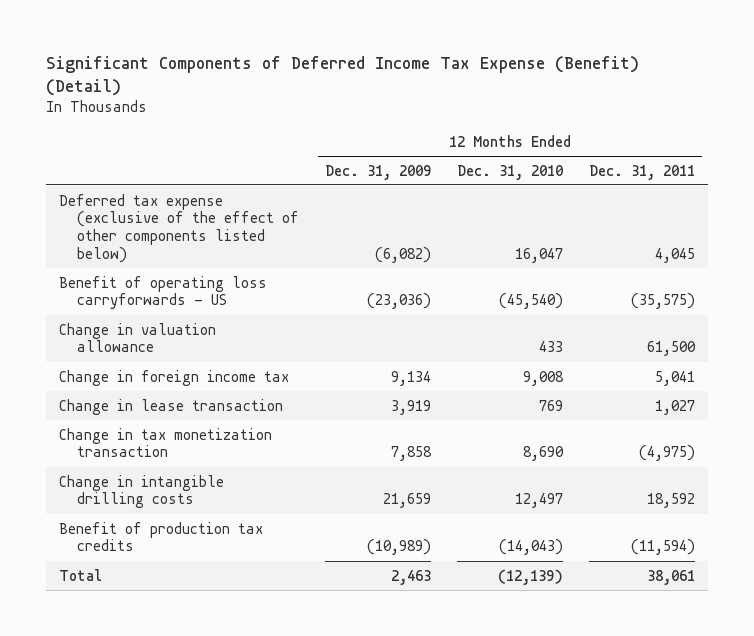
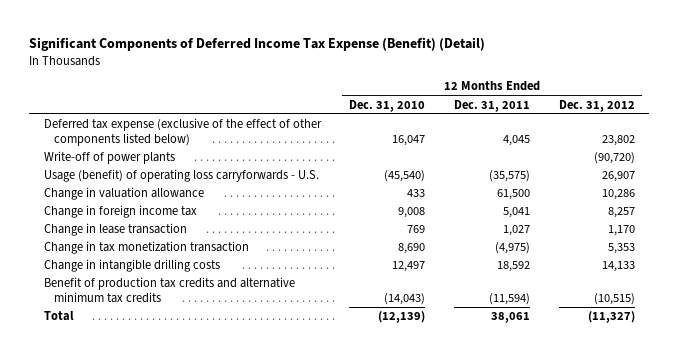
[324,164,431,180] Dec. 31, 2009 -> none
none -> [559,99,636,112] Dec. 31, 2012
none -> [43,151,175,165] Write-off of power plants
[59,275,268,310] Benefit of operating loss carryforwards - US -> [43,169,319,183] Usage (benefit) of operating loss carryforwards - U.S.
[59,521,264,552] Benefit of production tax credits -> [43,277,295,304] Benefit of production tax credits and alternative minimum tax credits

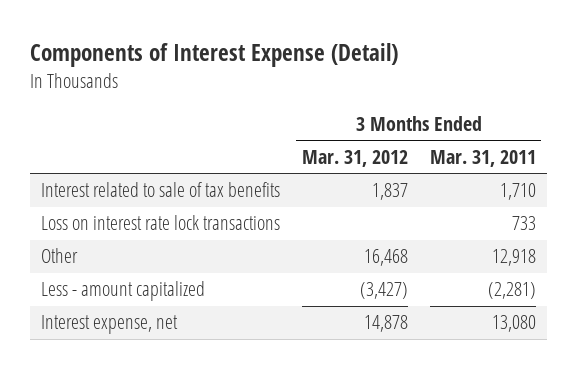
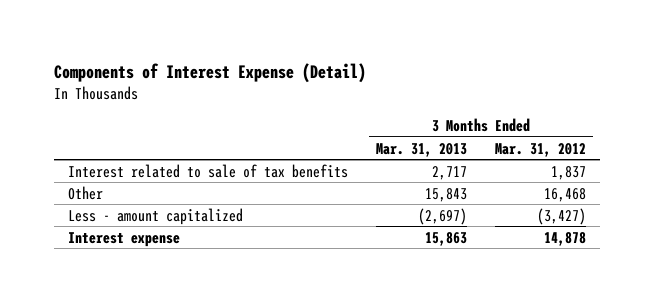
[429,150,536,168] Mar. 31, 2011 -> none
none -> [376,142,468,157] Mar. 31, 2013
[40,215,280,231] Loss on interest rate lock transactions -> none
[40,315,178,335] Interest expense, net -> [68,231,181,247] Interest expense

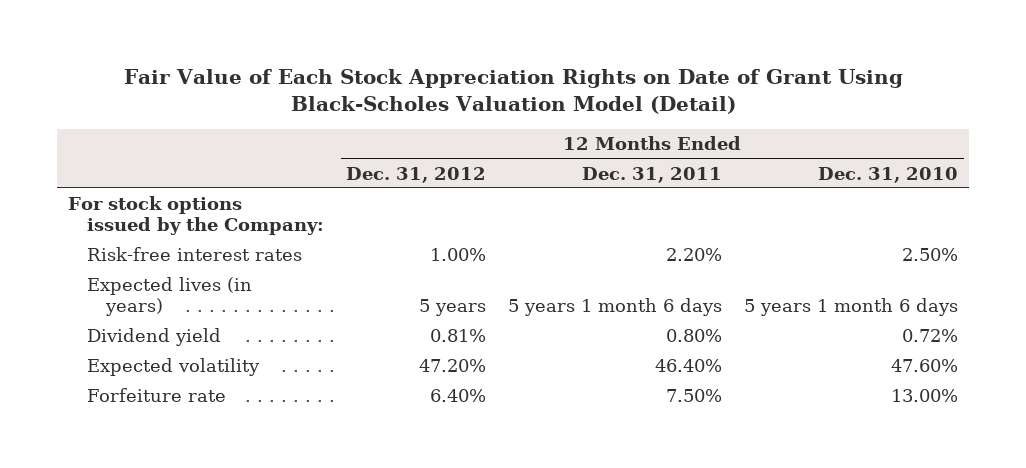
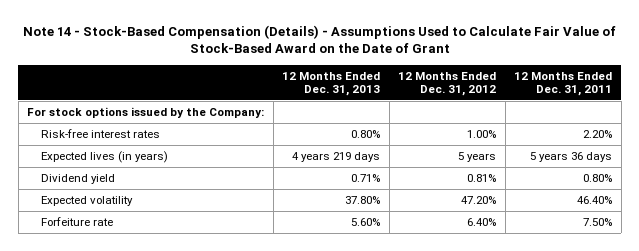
[124,69,904,115] Fair Value of Each Stock Appreciation Rights on Date of Grant Using Black-Scholes Valuation Model (Detail) -> [22,24,616,54] Note 14 - Stock-Based Compensation (Details) - Assumptions Used to Calculate Fair Value of Stock-Based Award on the Date of Grant
[818,166,959,183] Dec. 31, 2010 -> none
none -> [282,71,381,96] 12 Months Ended Dec. 31, 2013
[508,298,723,317] 5 years 1 month 6 days -> [530,151,613,162] 5 years 36 days

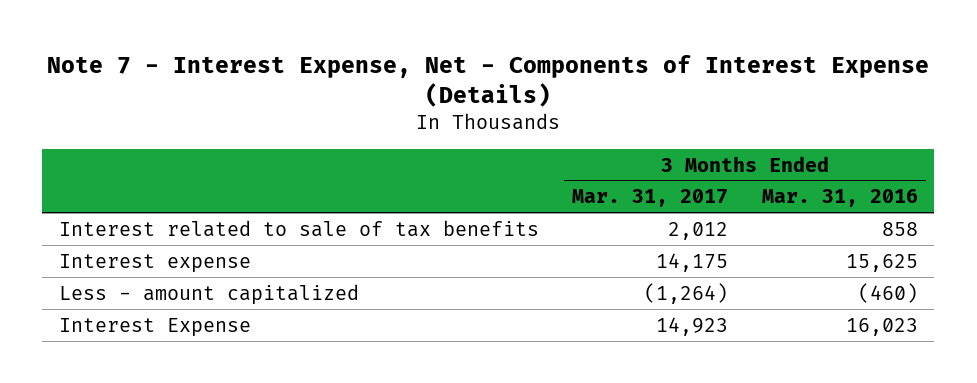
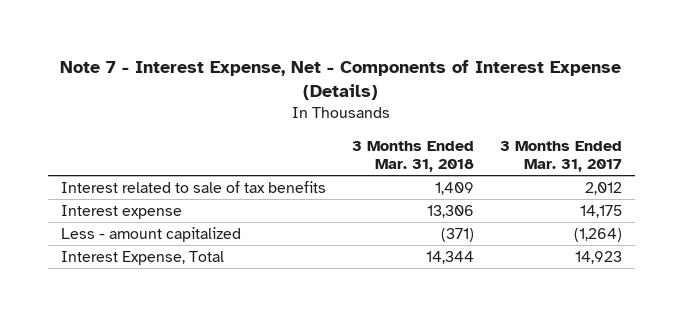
[761,189,918,208] Mar. 31, 2016 -> none
none -> [351,140,474,173] 3 Months Ended Mar. 31, 2018
[59,317,252,337] Interest Expense -> [61,250,225,265] Interest Expense, Total

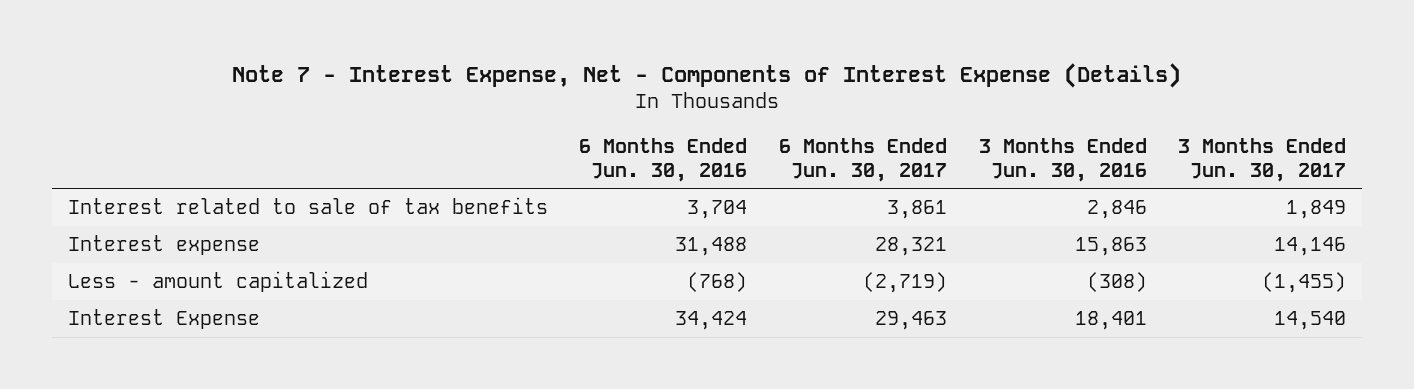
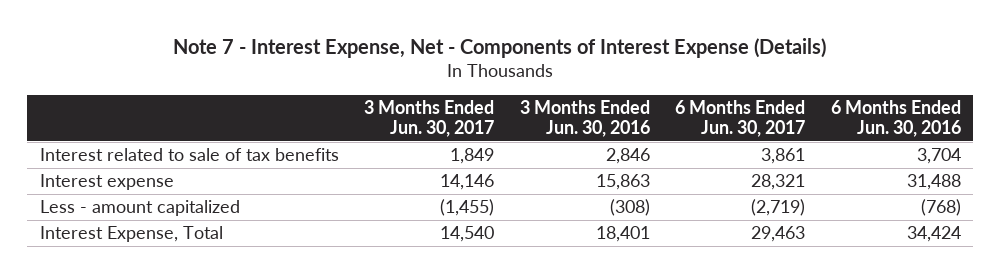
[67,309,260,330] Interest Expense -> [39,226,223,243] Interest Expense, Total

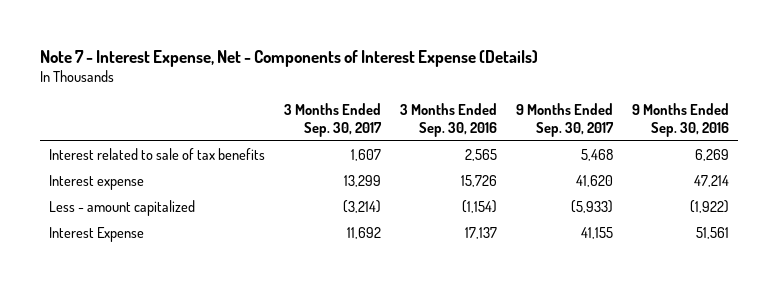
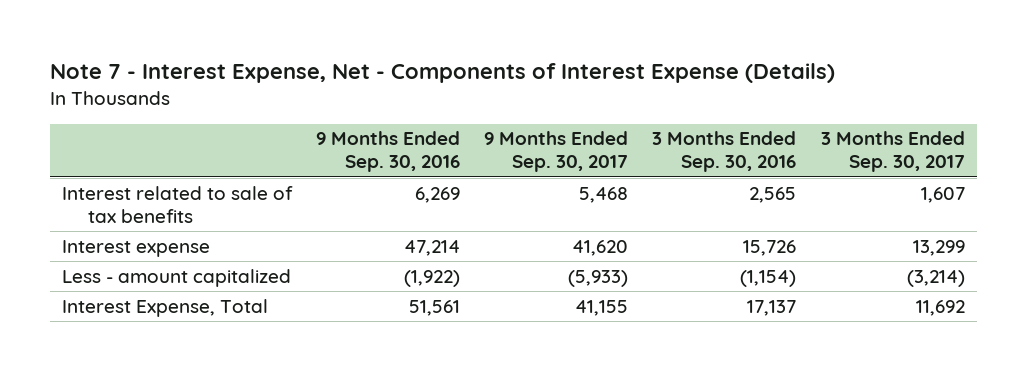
[49,227,145,243] Interest Expense -> [61,298,268,317] Interest Expense, Total

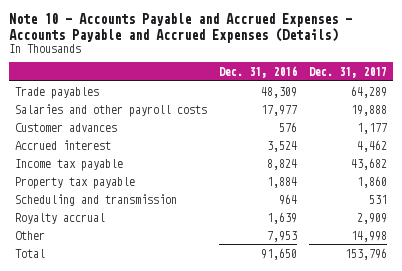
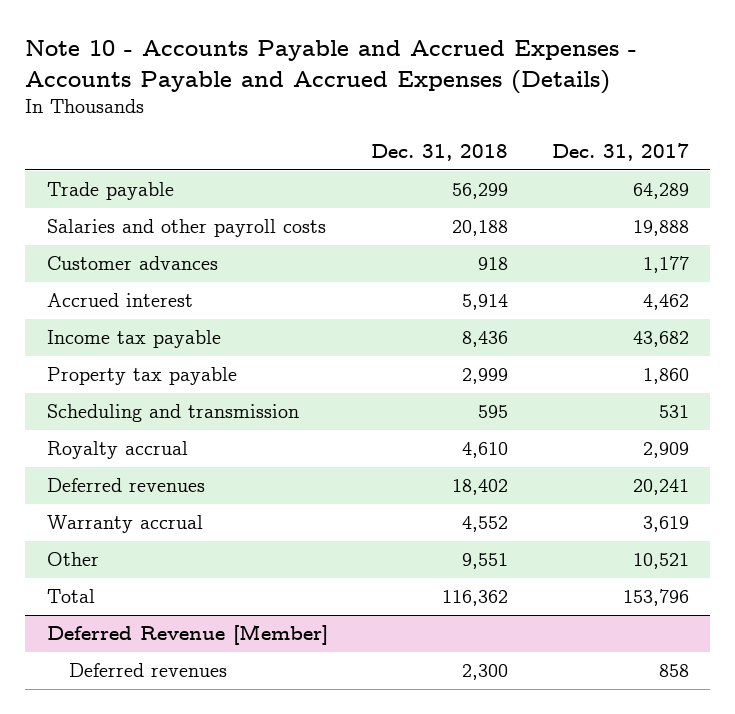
[219,66,298,79] Dec. 31, 2016 -> none
none -> [371,144,509,162] Dec. 31, 2018
[15,86,100,99] Trade payables -> [46,182,174,201] Trade payable
none -> [46,478,205,493] Deferred revenues
none -> [46,515,203,534] Warranty accrual
[350,230,387,242] 14,998 -> [632,553,689,570] 10,521
none -> [46,624,328,646] Deferred Revenue [Member]
none -> [68,663,227,678] Deferred revenues

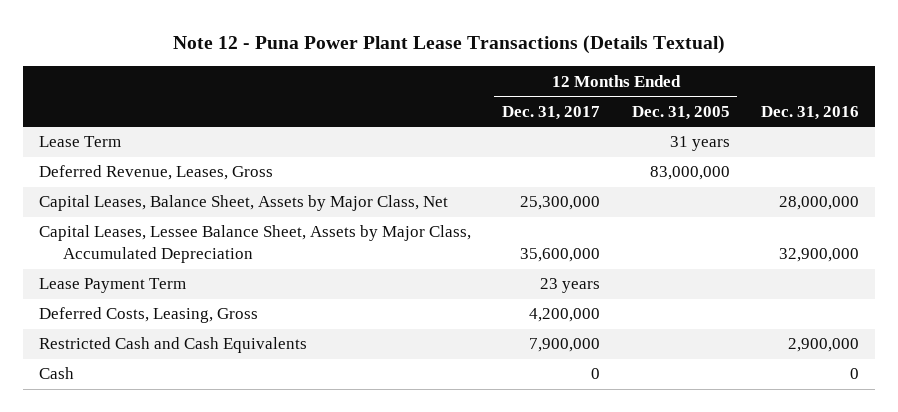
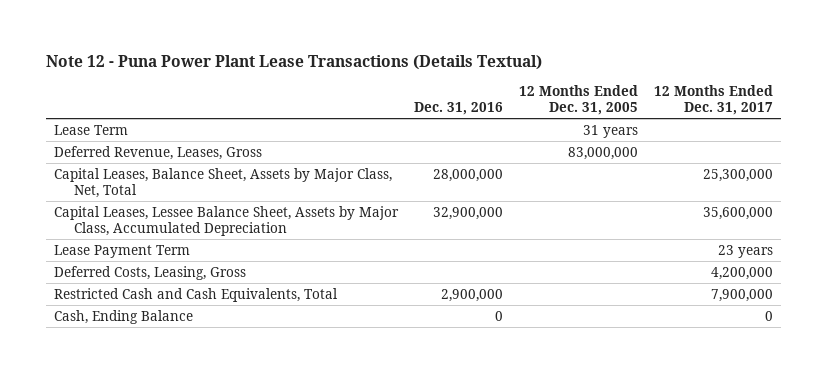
[38,195,448,212] Capital Leases, Balance Sheet, Assets by Major Class, Net -> [53,168,392,198] Capital Leases, Balance Sheet, Assets by Major Class, Net, Total
[38,337,307,354] Restricted Cash and Cash Equivalents -> [53,288,338,303] Restricted Cash and Cash Equivalents, Total
[38,367,74,380] Cash -> [53,310,193,325] Cash, Ending Balance

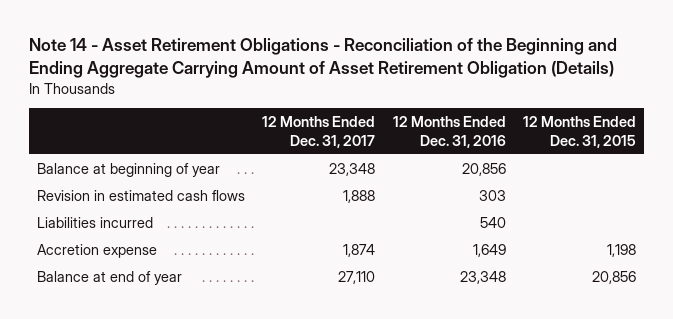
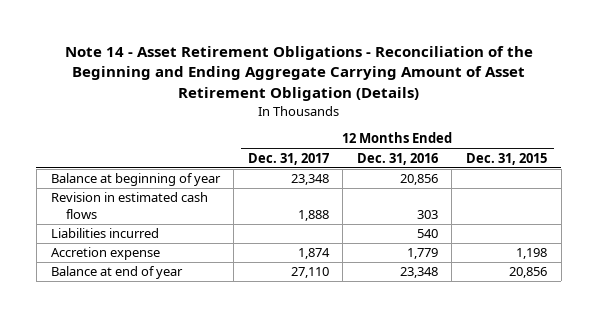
[472,243,506,257] 1,649 -> [406,248,438,260] 1,779

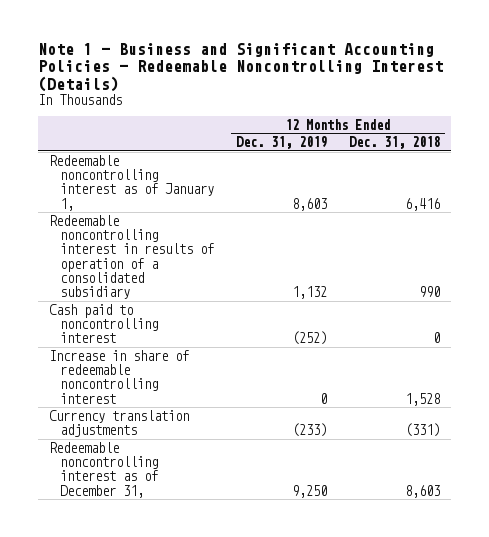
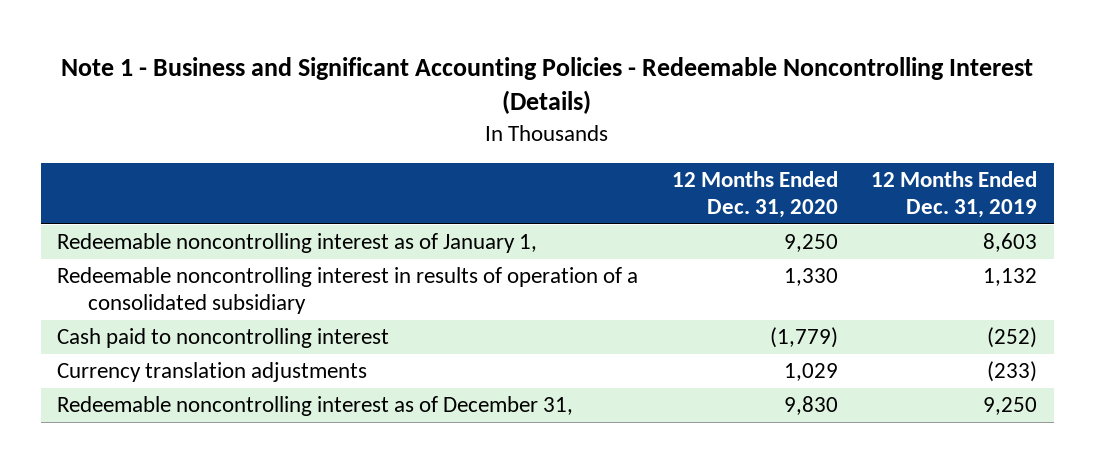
[348,136,440,150] Dec. 31, 2018 -> none
none -> [671,171,838,219] 12 Months Ended Dec. 31, 2020
[48,349,189,404] Increase in share of redeemable noncontrolling interest -> none

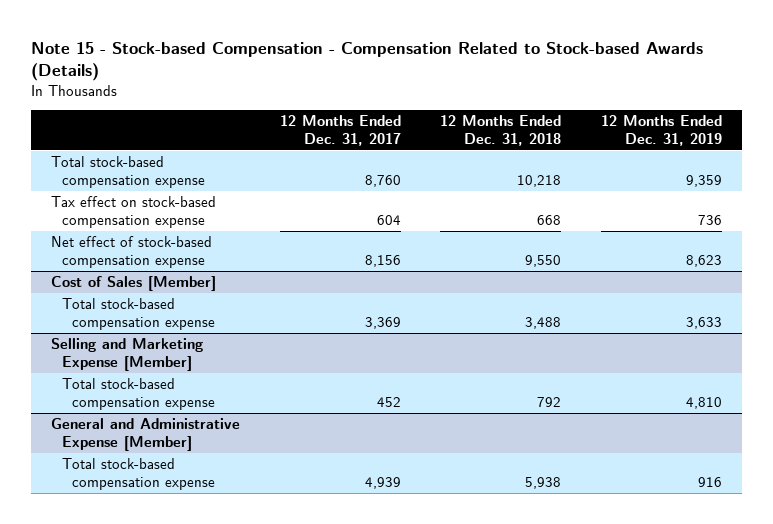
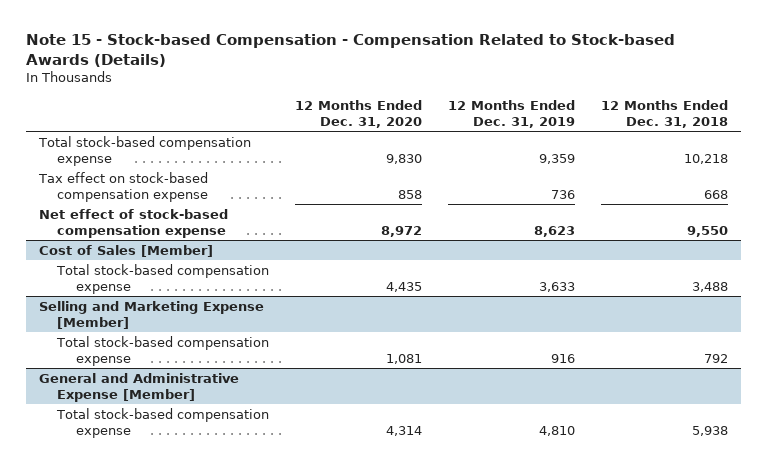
[279,115,401,146] 12 Months Ended Dec. 31, 2017 -> none
none -> [295,99,423,128] 12 Months Ended Dec. 31, 2020
[686,396,723,409] 4,810 -> [551,353,576,363] 916
[698,476,723,487] 916 -> [539,425,576,436] 4,810

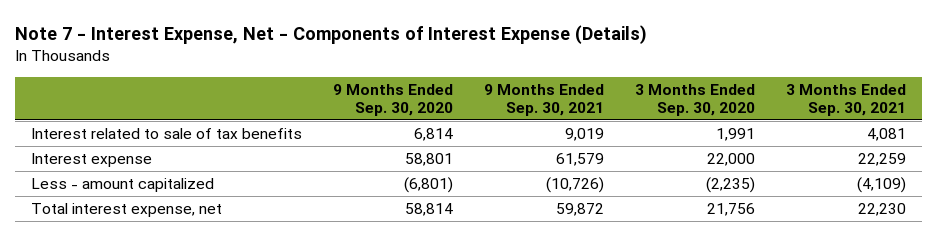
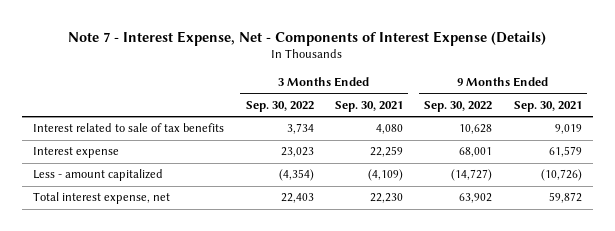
[332,83,453,116] 9 Months Ended Sep. 30, 2020 -> none
[635,83,756,116] 3 Months Ended Sep. 30, 2020 -> none
none -> [245,101,314,113] Sep. 30, 2022
none -> [424,101,493,113] Sep. 30, 2022
[867,127,907,141] 4,081 -> [375,124,403,135] 4,080

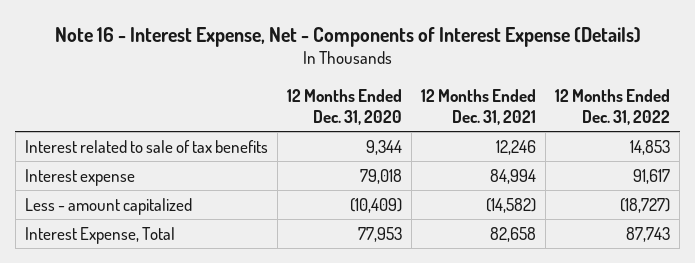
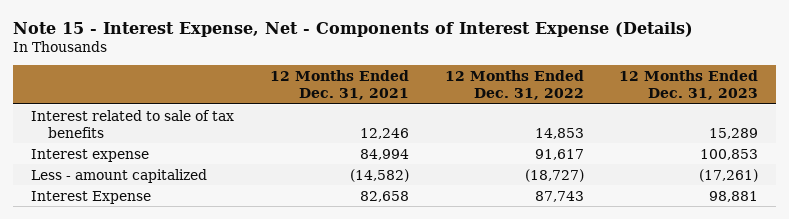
[54,26,641,47] Note 16 - Interest Expense, Net - Components of Interest Expense (Details) -> [13,21,694,37] Note 15 - Interest Expense, Net - Components of Interest Expense (Details)
[287,89,403,125] 12 Months Ended Dec. 31, 2020 -> none
none -> [619,69,759,100] 12 Months Ended Dec. 31, 2023
[24,226,175,244] Interest Expense, Total -> [30,190,151,204] Interest Expense

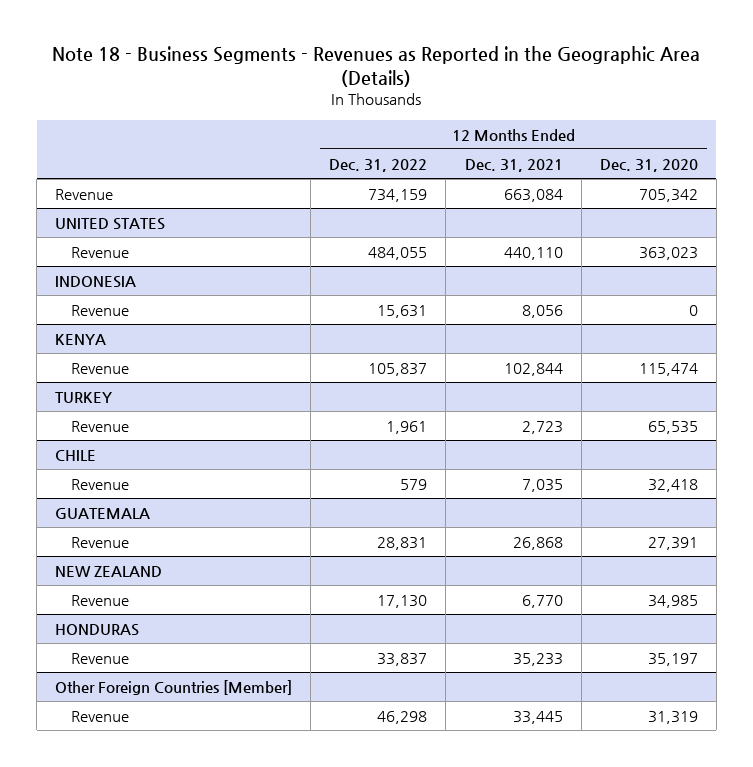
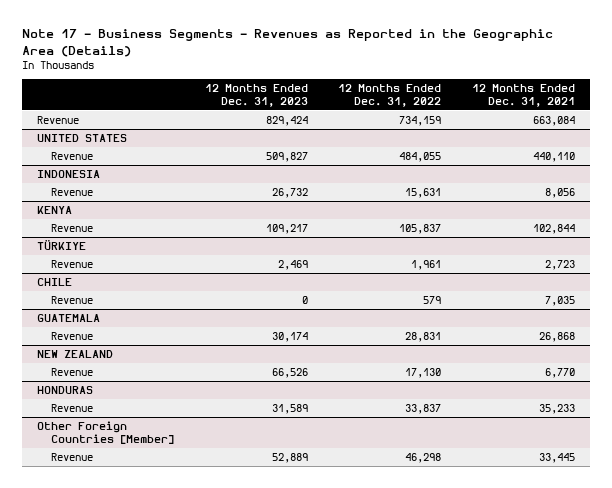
[52,46,701,87] Note 18 - Business Segments - Revenues as Reported in the Geographic Area (Details) -> [21,29,553,57] Note 17 - Business Segments - Revenues as Reported in the Geographic Area (Details)
[599,158,698,172] Dec. 31, 2020 -> none
none -> [204,84,308,107] 12 Months Ended Dec. 31, 2023
[55,391,113,403] TURKEY -> [37,239,87,250] TÜRKIYE

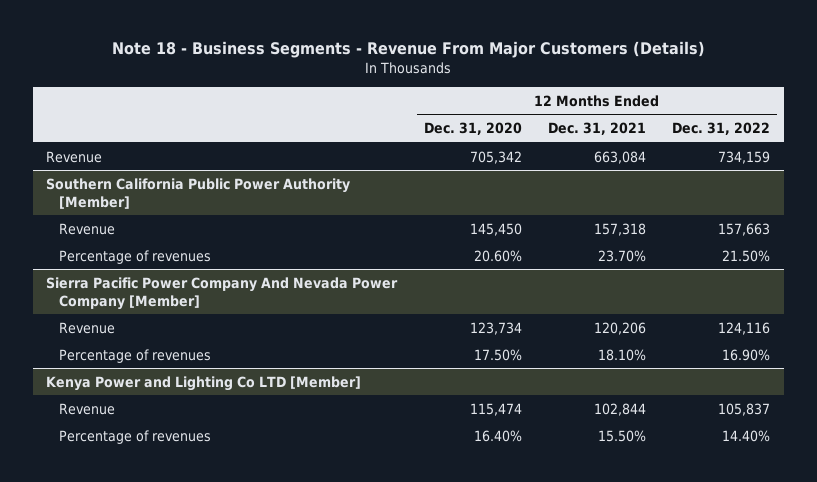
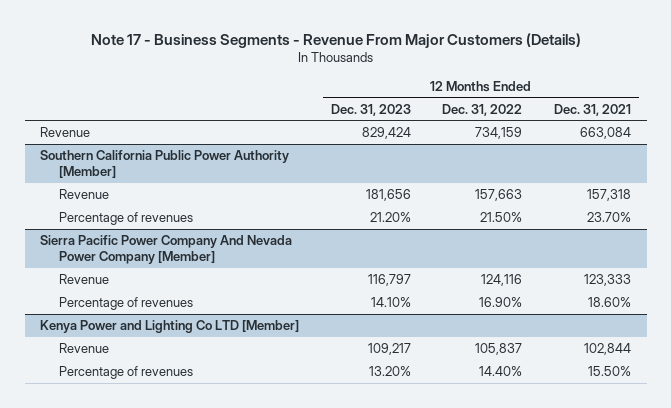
[112,41,706,59] Note 18 - Business Segments - Revenue From Major Customers (Details) -> [90,32,581,48] Note 17 - Business Segments - Revenue From Major Customers (Details)
[423,121,522,135] Dec. 31, 2020 -> none
none -> [330,103,411,116] Dec. 31, 2023
[594,321,647,335] 120,206 -> [583,274,631,287] 123,333
[598,348,647,361] 18.10% -> [587,297,631,308] 18.60%

